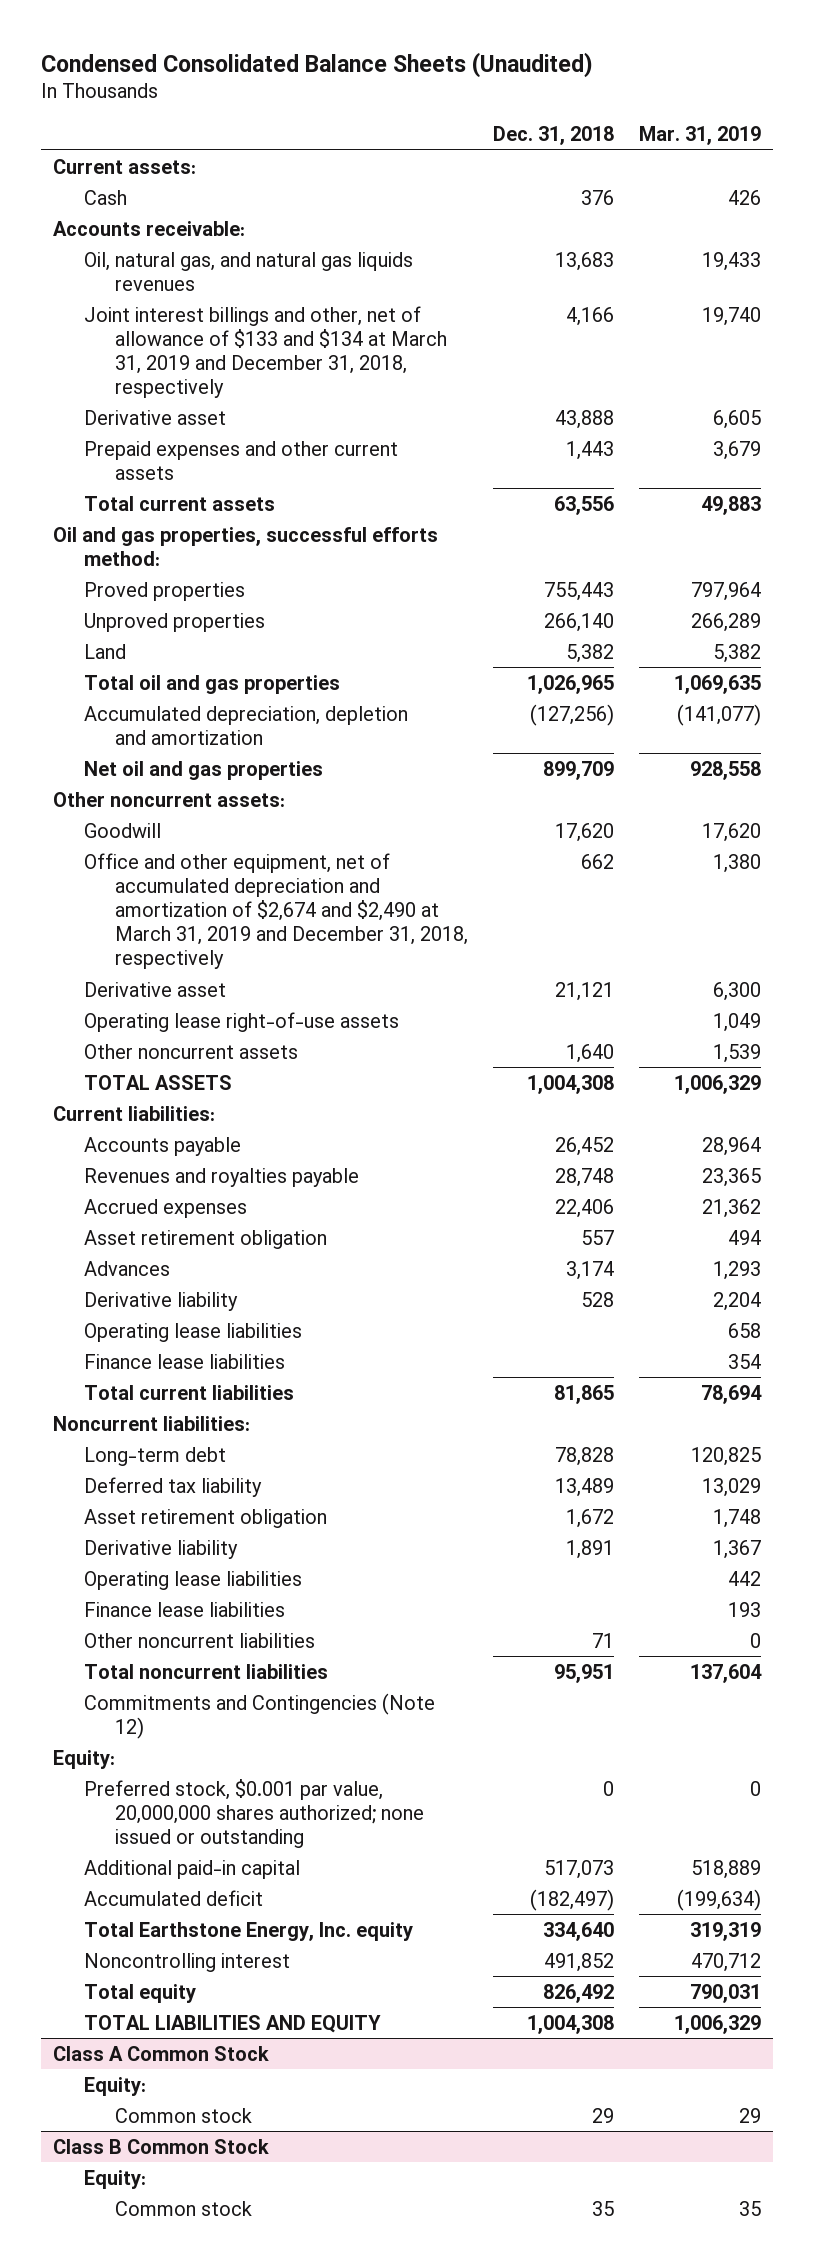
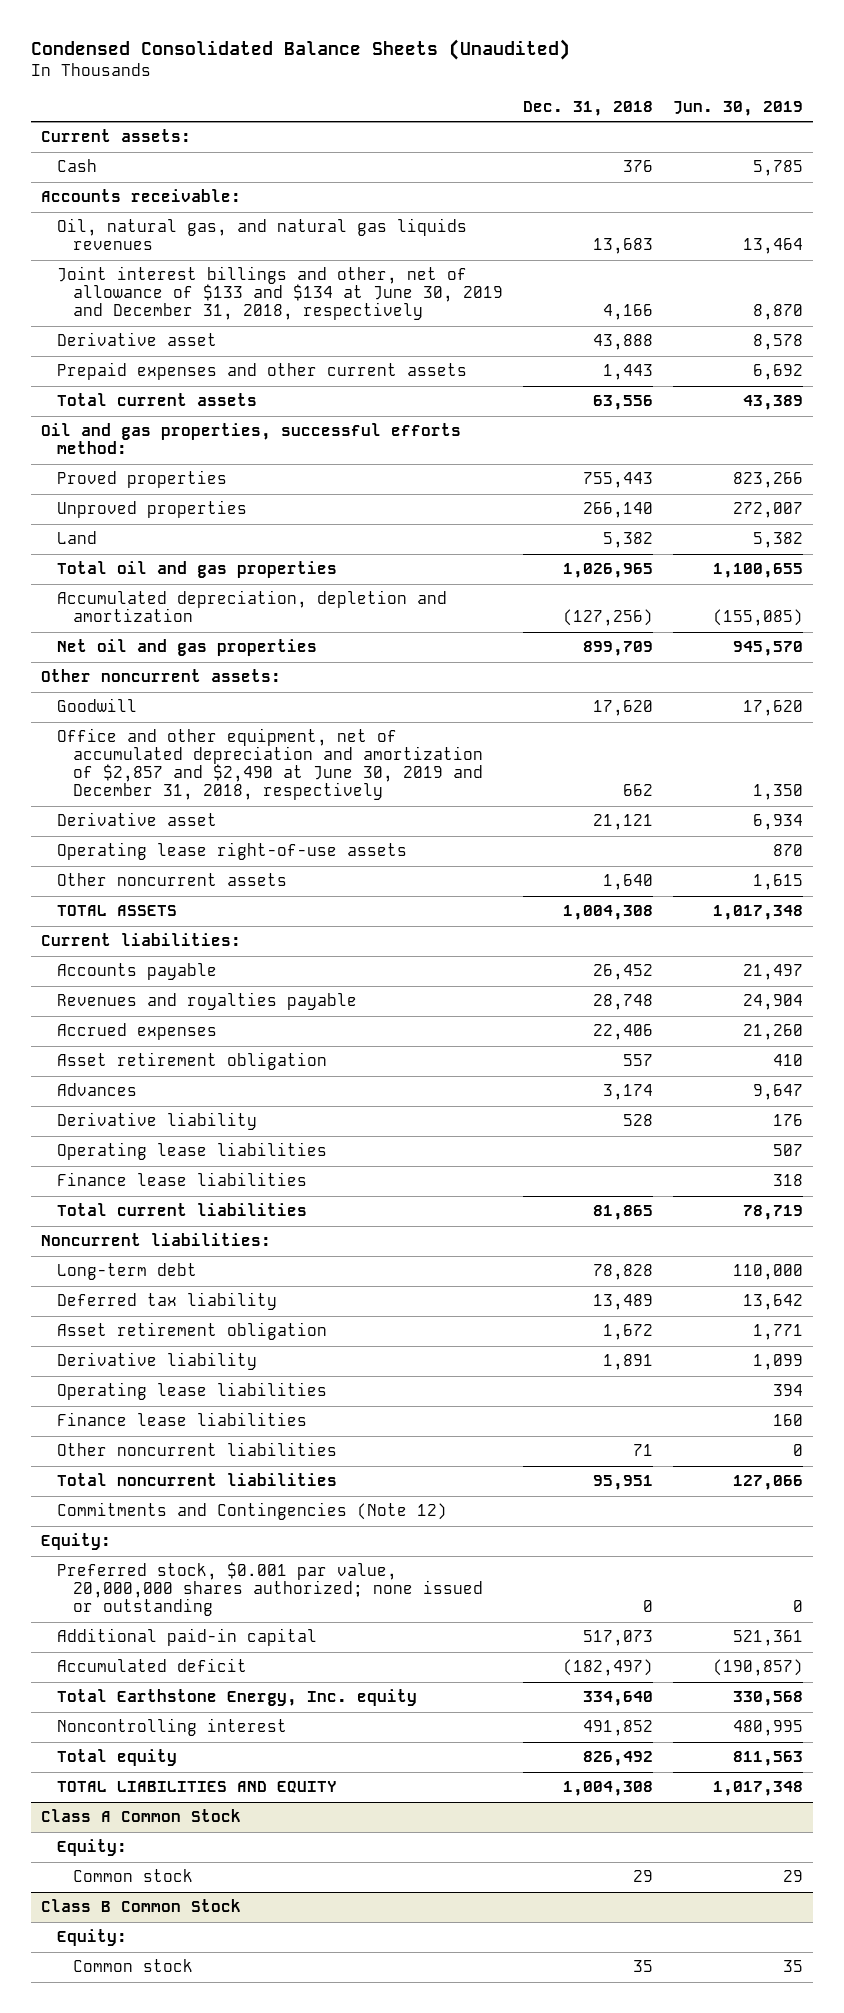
[638,125,761,145] Mar. 31, 2019 -> none
none -> [672,101,803,117] Jun. 30, 2019
[84,305,448,398] Joint interest billings and other, net of allowance of $133 and $134 at March 31, 2019 and December 31, 2018, respectively -> [57,266,504,321] Joint interest billings and other, net of allowance of $133 and $134 at June 30, 2019 and December 31, 2018, respectively
[84,852,469,969] Office and other equipment, net of accumulated depreciation and amortization of $2,674 and $2,490 at March 31, 2019 and December 31, 2018, respectively -> [57,728,484,801] Office and other equipment, net of accumulated depreciation and amortization of $2,857 and $2,490 at June 30, 2019 and December 31, 2018, respectively

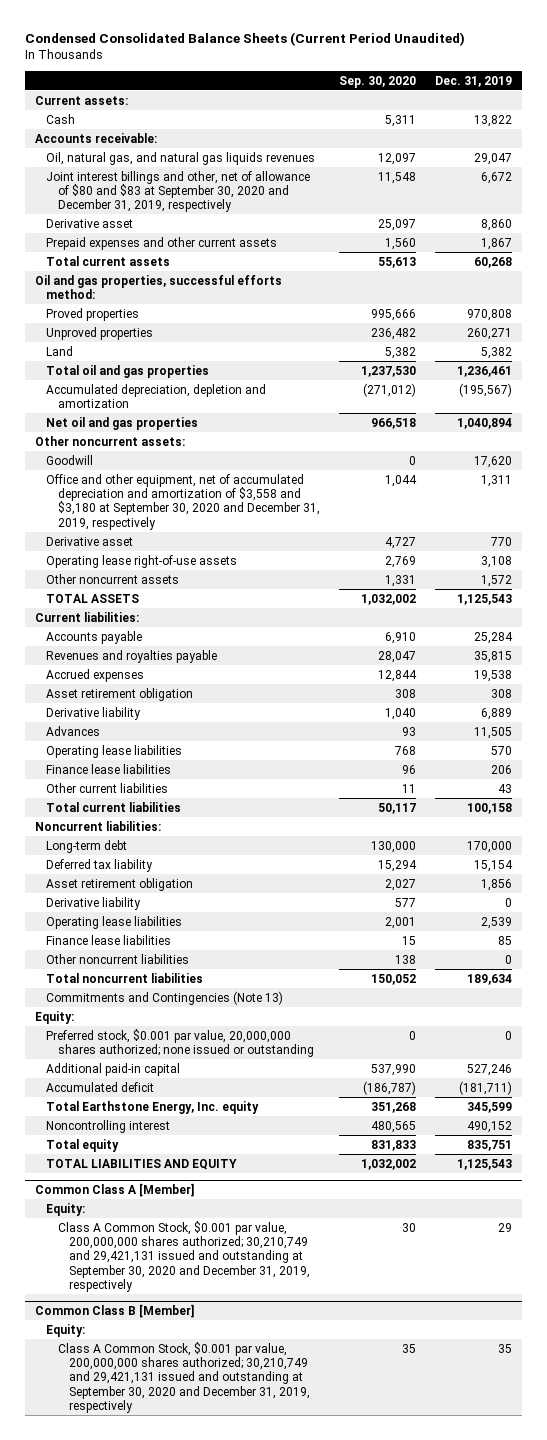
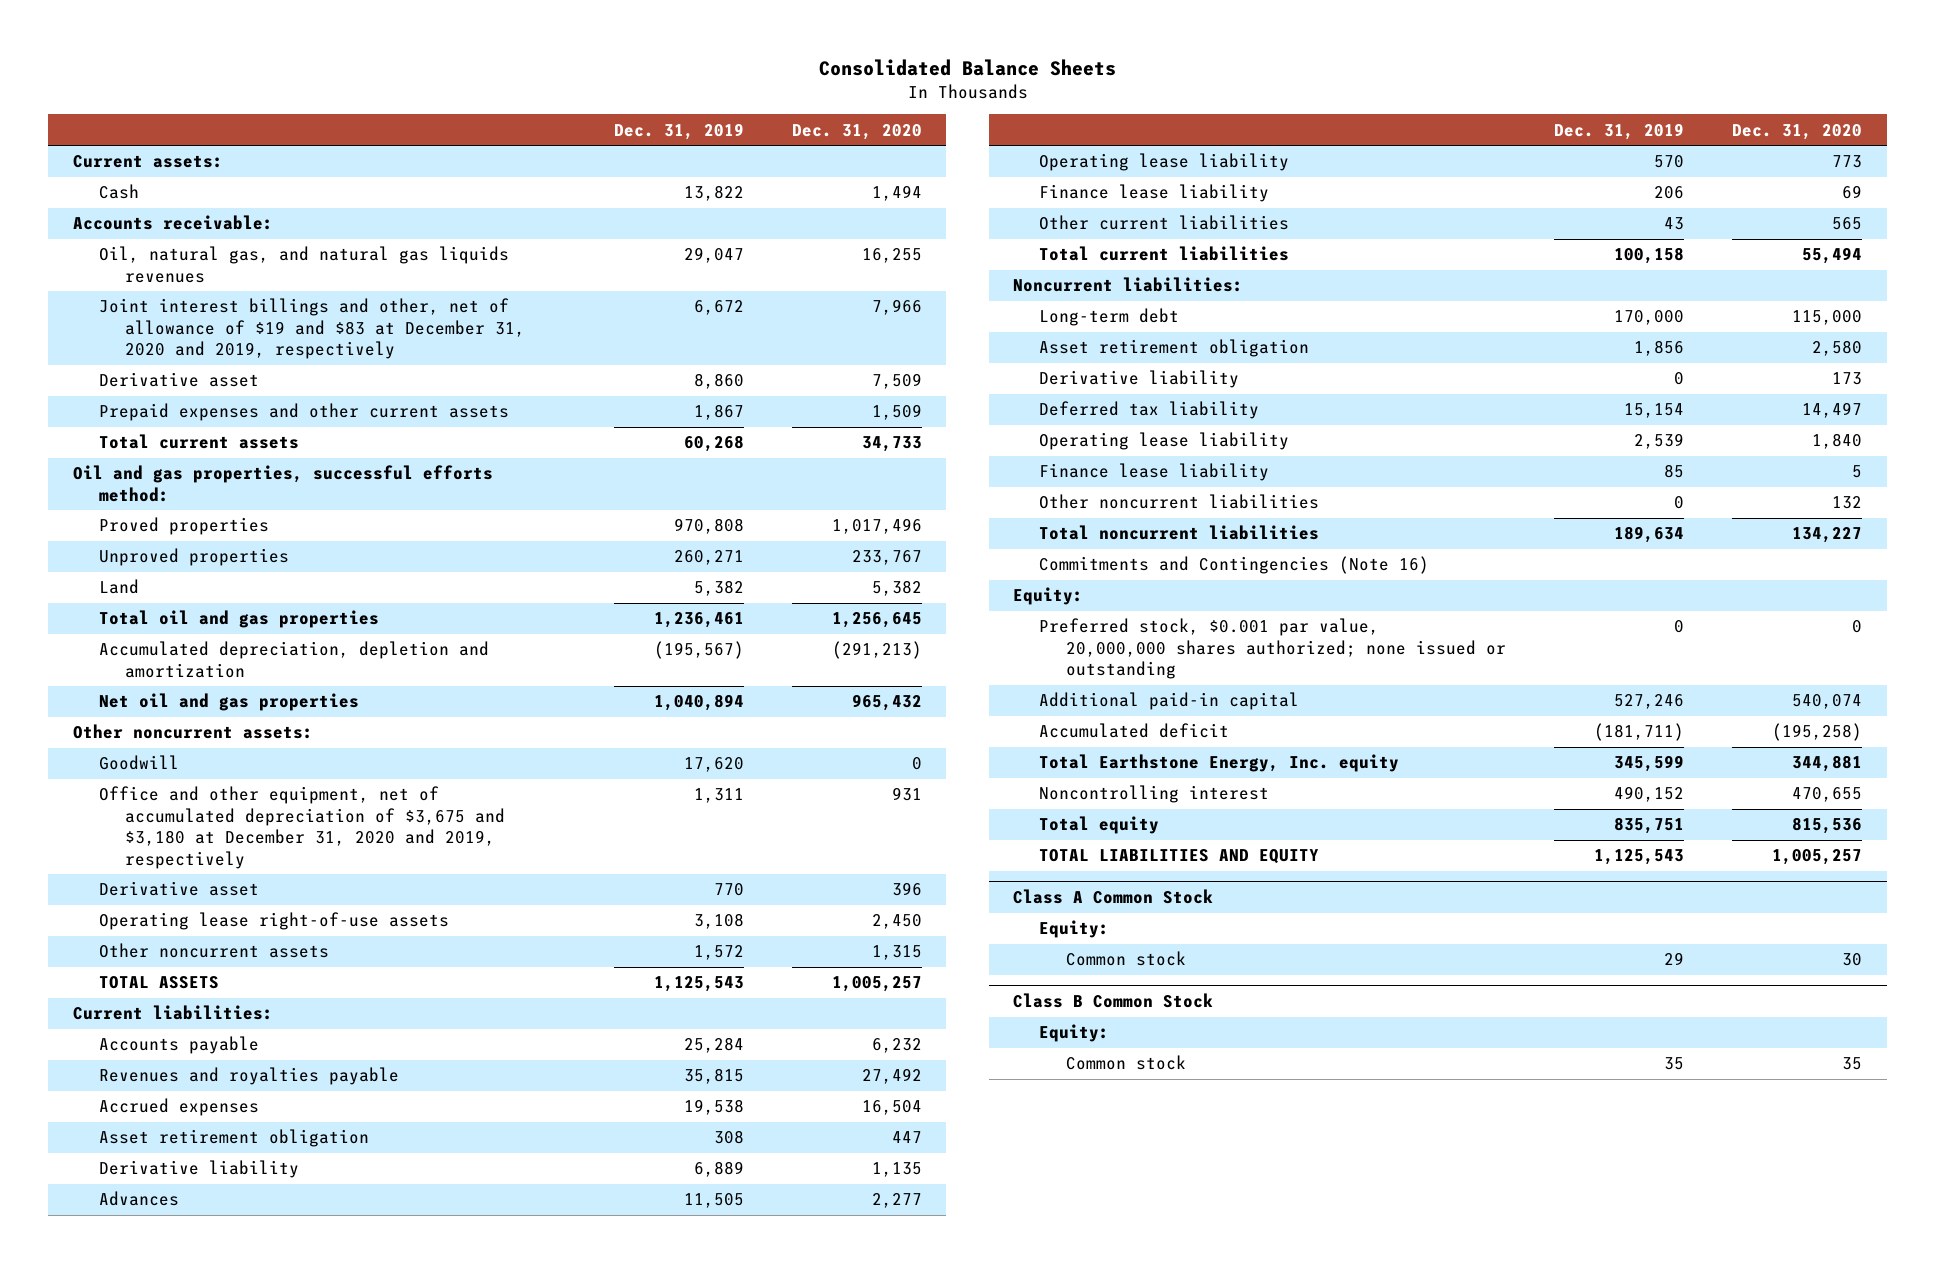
[25,32,466,47] Condensed Consolidated Balance Sheets (Current Period Unaudited) -> [818,58,1116,76] Consolidated Balance Sheets
[338,75,416,88] Sep. 30, 2020 -> none
none -> [792,123,923,140] Dec. 31, 2020
[46,170,311,213] Joint interest billings and other, net of allowance of $80 and $83 at September 30, 2020 and December 31, 2019, respectively -> [98,298,526,360] Joint interest billings and other, net of allowance of $19 and $83 at December 31, 2020 and 2019, respectively
[46,473,320,530] Office and other equipment, net of accumulated depreciation and amortization of $3,558 and $3,180 at September 30, 2020 and December 31, 2019, respectively -> [98,786,506,869] Office and other equipment, net of accumulated depreciation of $3,675 and $3,180 at December 31, 2020 and 2019, respectively
[46,744,183,758] Operating lease liabilities -> [1039,153,1290,172] Operating lease liability
[46,763,172,774] Finance lease liabilities -> [1039,184,1270,203] Finance lease liability
[46,858,154,872] Deferred tax liability -> [1039,401,1260,420] Deferred tax liability
[46,915,183,929] Operating lease liabilities -> [1039,432,1290,451] Operating lease liability
[46,934,172,945] Finance lease liabilities -> [1039,463,1270,482] Finance lease liability
[46,990,284,1005] Commitments and Contingencies (Note 13) -> [1039,556,1430,575] Commitments and Contingencies (Note 16)
[34,1182,194,1197] Common Class A [Member] -> [1012,889,1213,905] Class A Common Stock
[57,1220,310,1292] Class A Common Stock, $0.001 par value, 200,000,000 shares authorized; 30,210,749 and 29,421,131 issued and outstanding at September 30, 2020 and December 31, 2019, respectively -> [1065,951,1186,967] Common stock
[34,1303,194,1318] Common Class B [Member] -> [1012,993,1213,1009] Class B Common Stock
[57,1341,310,1413] Class A Common Stock, $0.001 par value, 200,000,000 shares authorized; 30,210,749 and 29,421,131 issued and outstanding at September 30, 2020 and December 31, 2019, respectively -> [1065,1055,1186,1071] Common stock

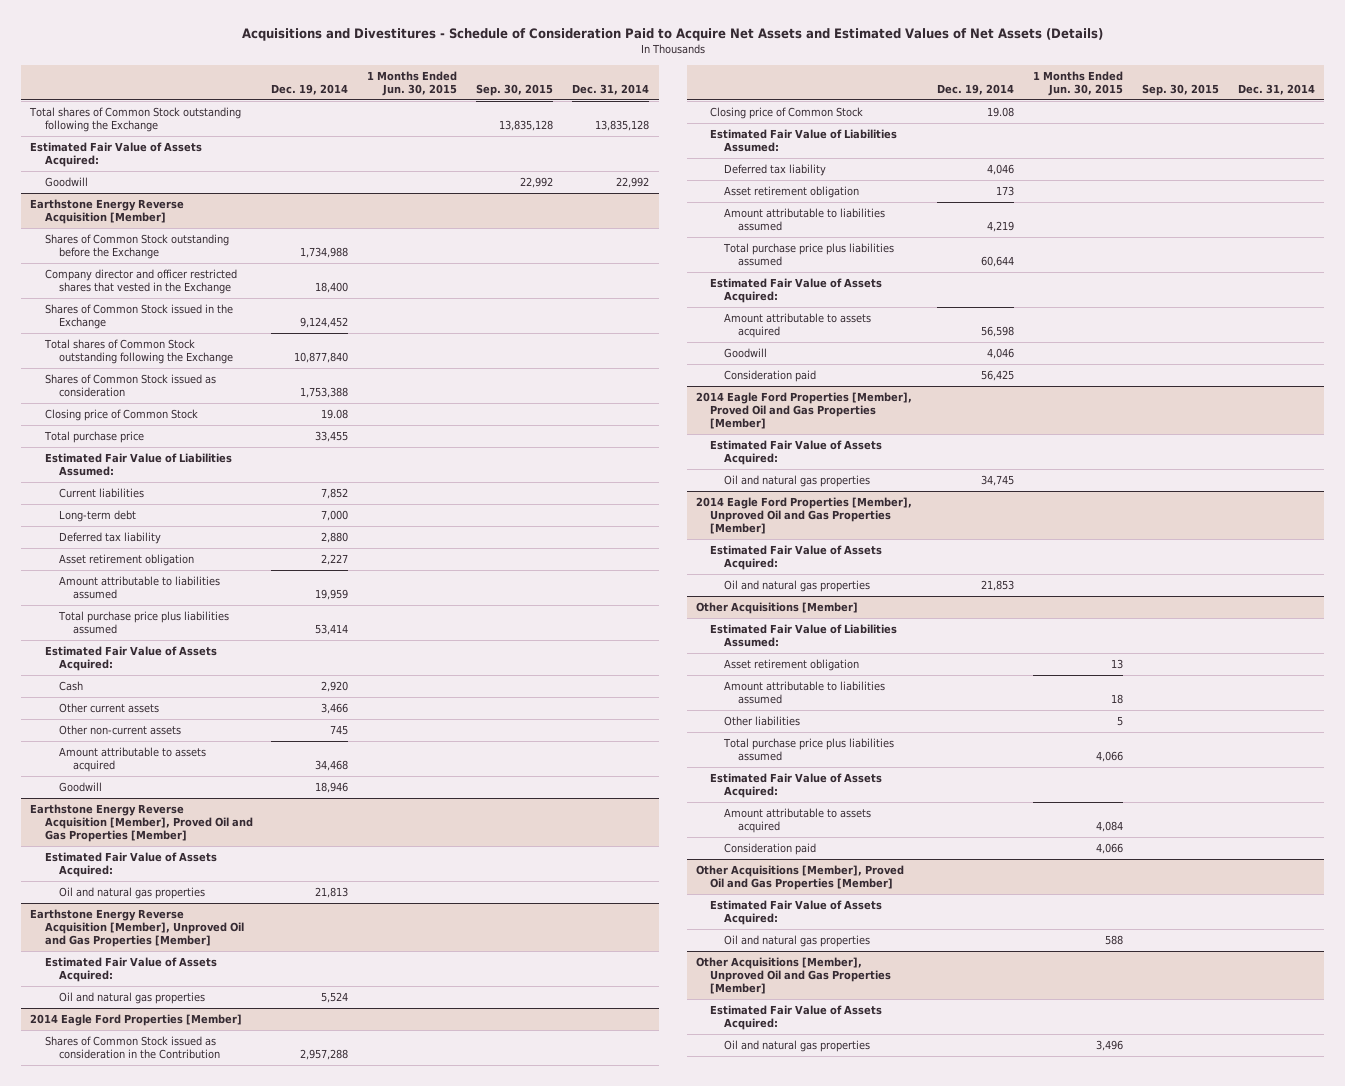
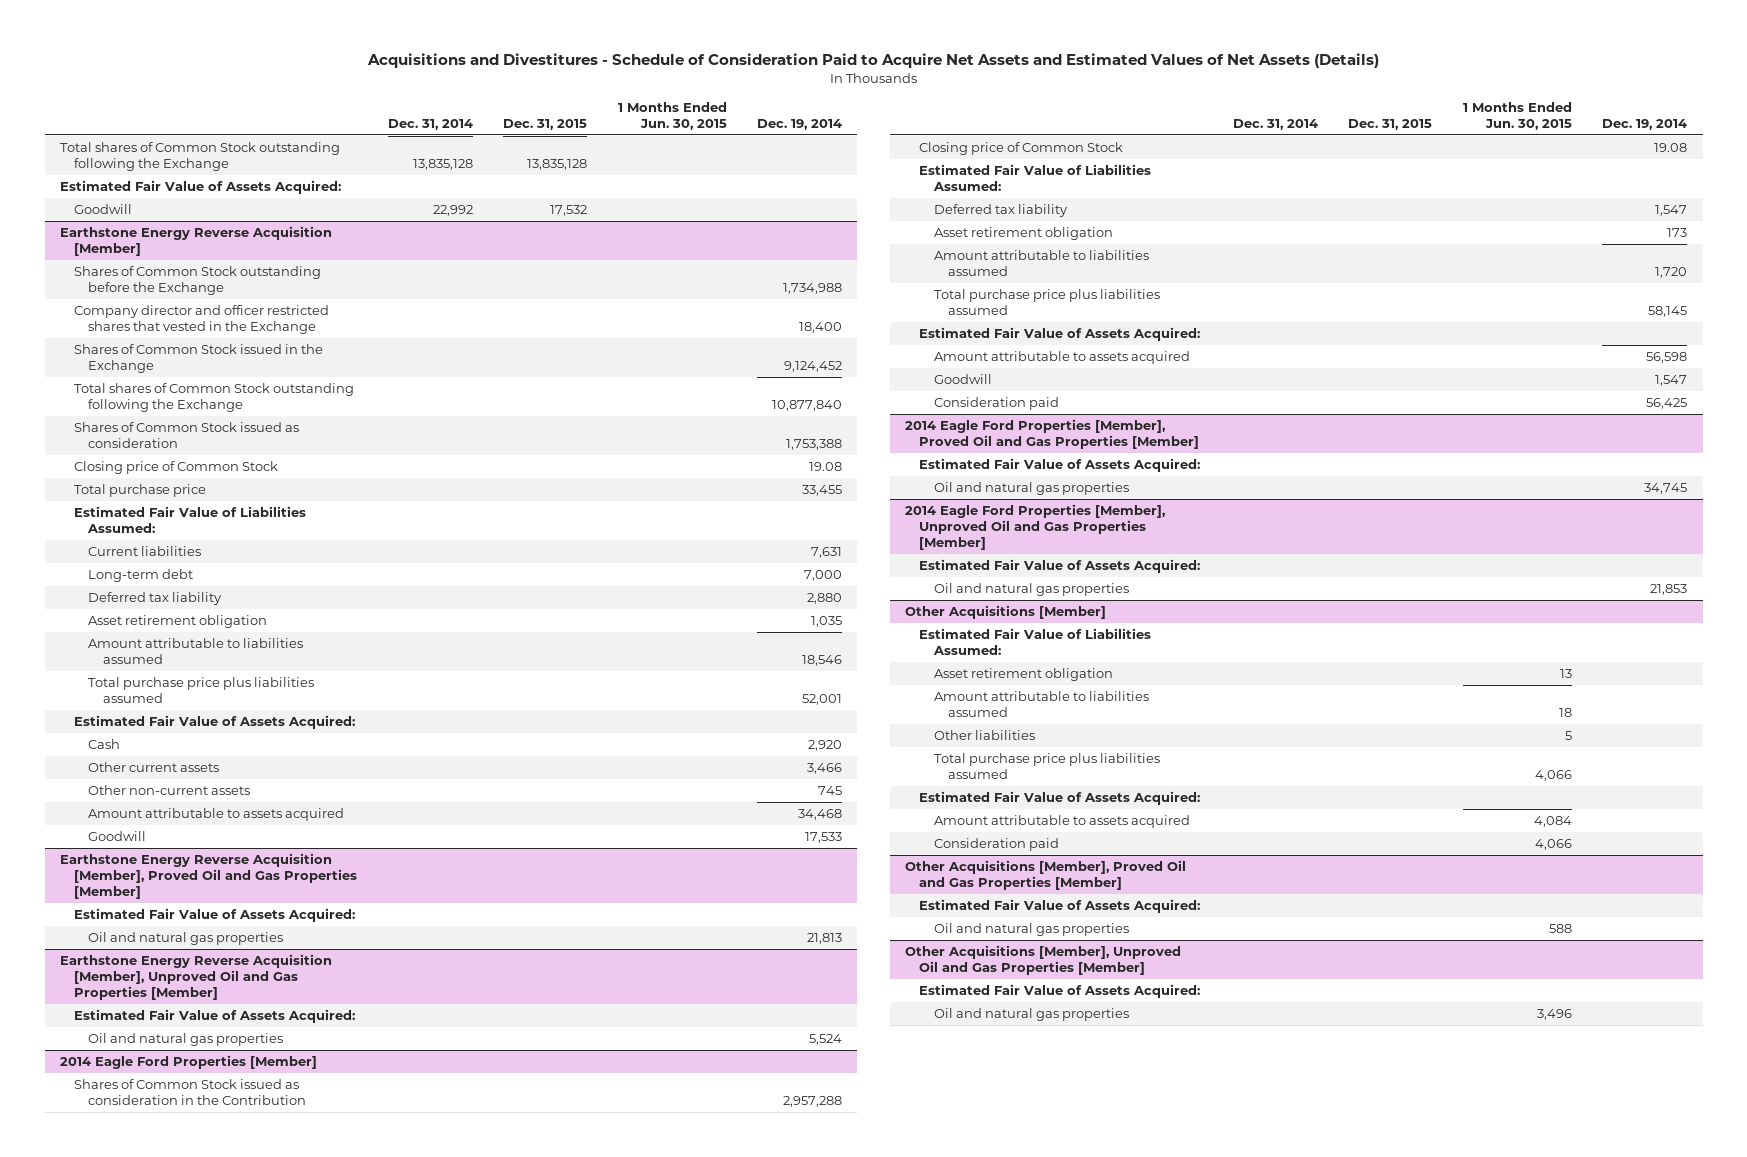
[476,83,554,96] Sep. 30, 2015 -> none
none -> [503,118,588,130] Dec. 31, 2015
[321,487,349,499] 7,852 -> [811,547,843,559] 7,631
[321,553,349,565] 2,227 -> [811,616,843,628] 1,035
[315,589,349,601] 19,959 -> [802,654,843,666] 18,546
[315,624,349,636] 53,414 -> [802,693,843,705] 52,001
[315,781,349,793] 18,946 -> [805,832,843,844] 17,533
[987,163,1015,175] 4,046 -> [1655,205,1688,217] 1,547
[987,221,1015,233] 4,219 -> [1655,266,1688,278] 1,720
[981,256,1015,268] 60,644 -> [1648,305,1688,317] 58,145
[987,347,1015,359] 4,046 -> [1655,375,1688,387] 1,547

